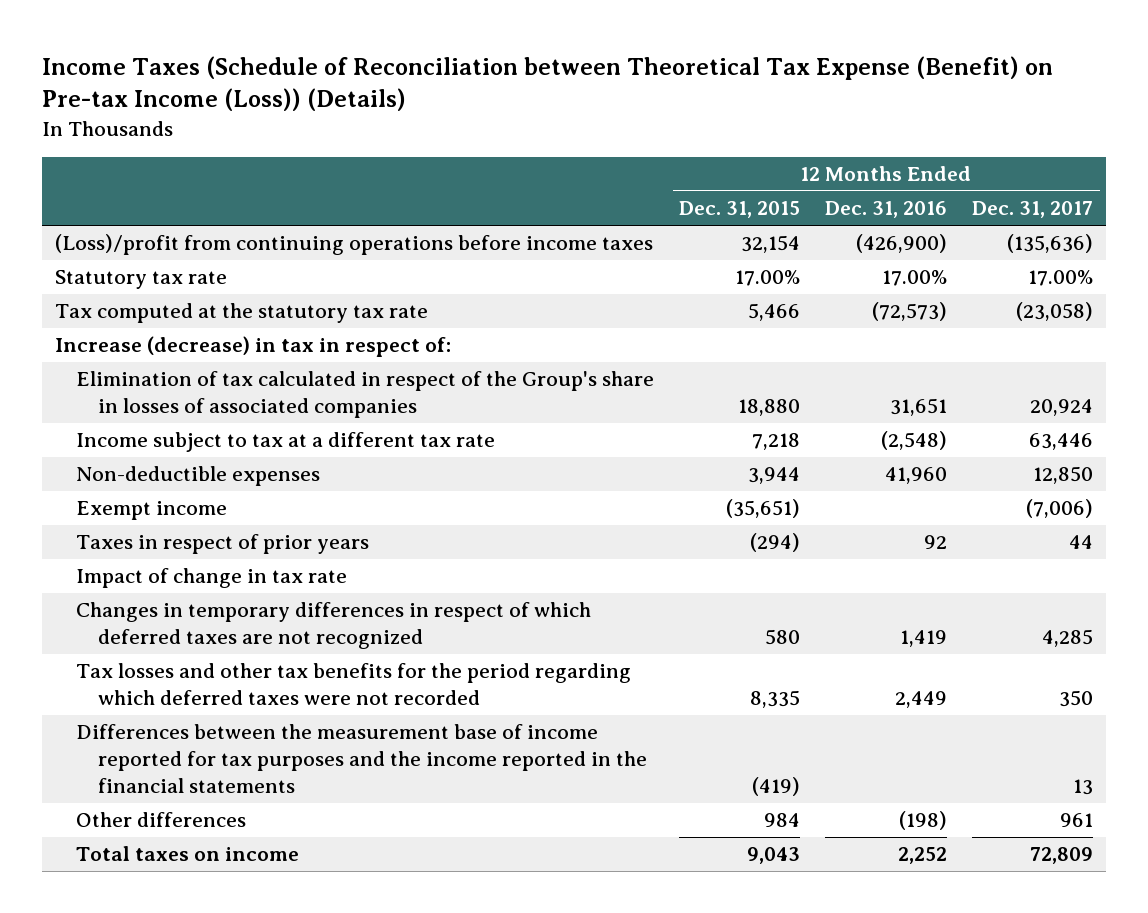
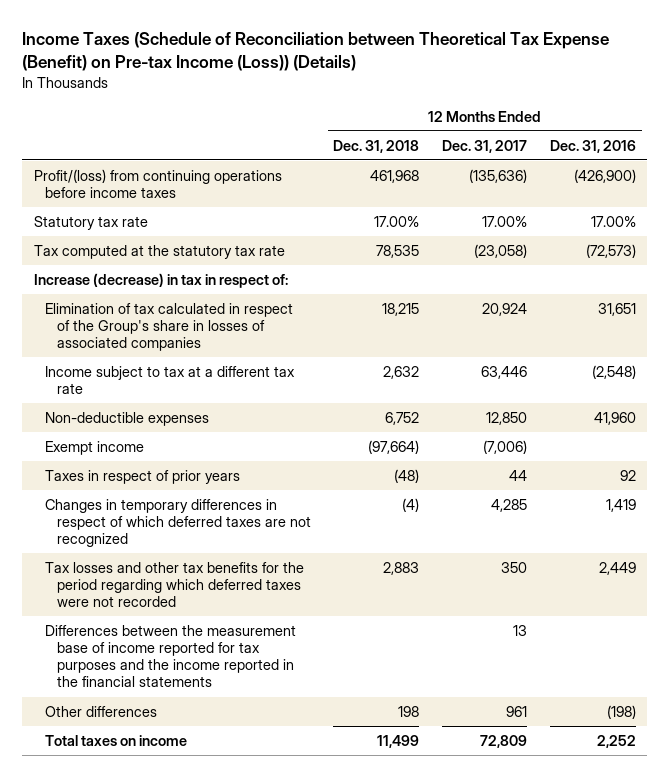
[679,201,801,219] Dec. 31, 2015 -> none
none -> [333,139,420,153] Dec. 31, 2018
[54,234,653,256] (Loss)/profit from continuing operations before income taxes -> [33,168,282,198] Profit/(loss) from continuing operations before income taxes
[76,568,348,589] Impact of change in tax rate -> none

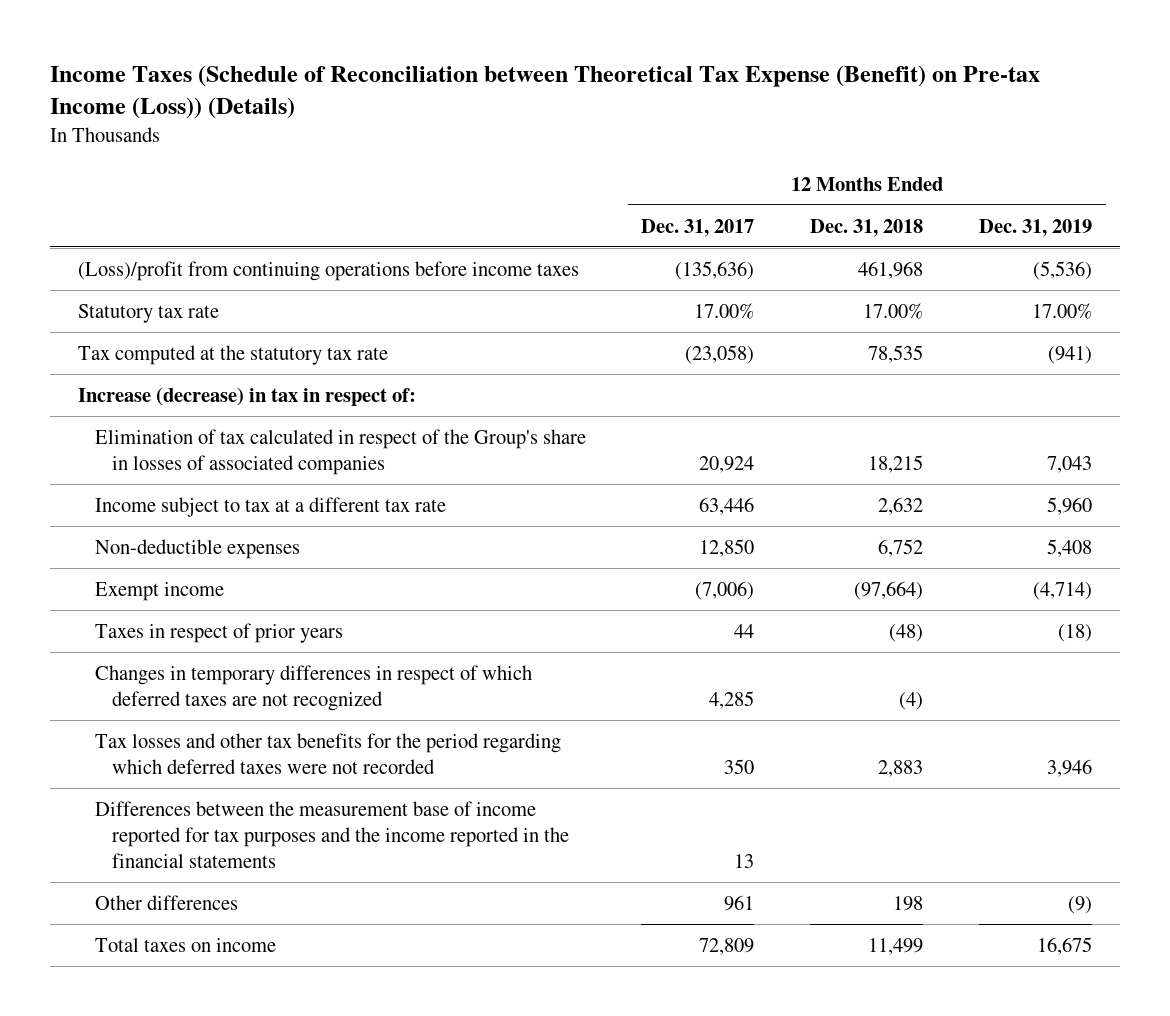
[550,139,637,153] Dec. 31, 2016 -> none
none -> [978,218,1092,237] Dec. 31, 2019
[33,168,282,198] Profit/(loss) from continuing operations before income taxes -> [77,260,579,281] (Loss)/profit from continuing operations before income taxes

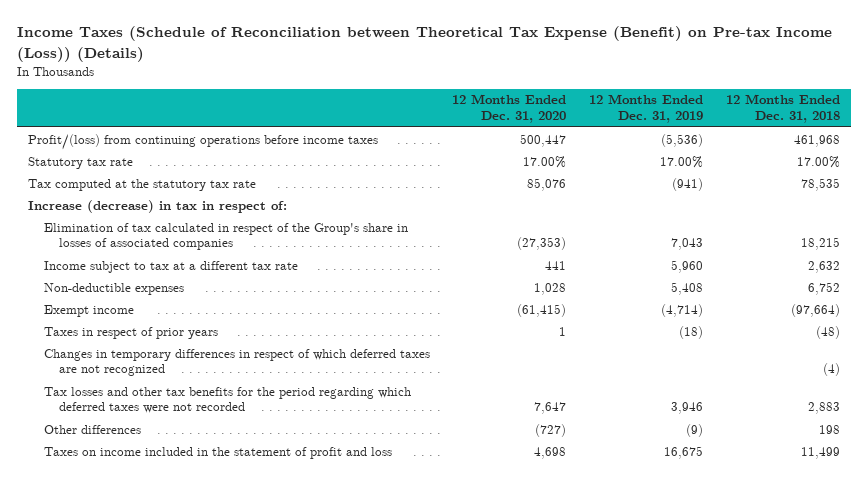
[641,218,755,237] Dec. 31, 2017 -> none
none -> [452,94,567,124] 12 Months Ended Dec. 31, 2020
[77,260,579,281] (Loss)/profit from continuing operations before income taxes -> [28,133,379,150] Profit/(loss) from continuing operations before income taxes
[94,800,569,868] Differences between the measurement base of income reported for tax purposes and the income reported in the financial statements -> none
[94,937,276,952] Total taxes on income -> [43,446,392,459] Taxes on income included in the statement of profit and loss

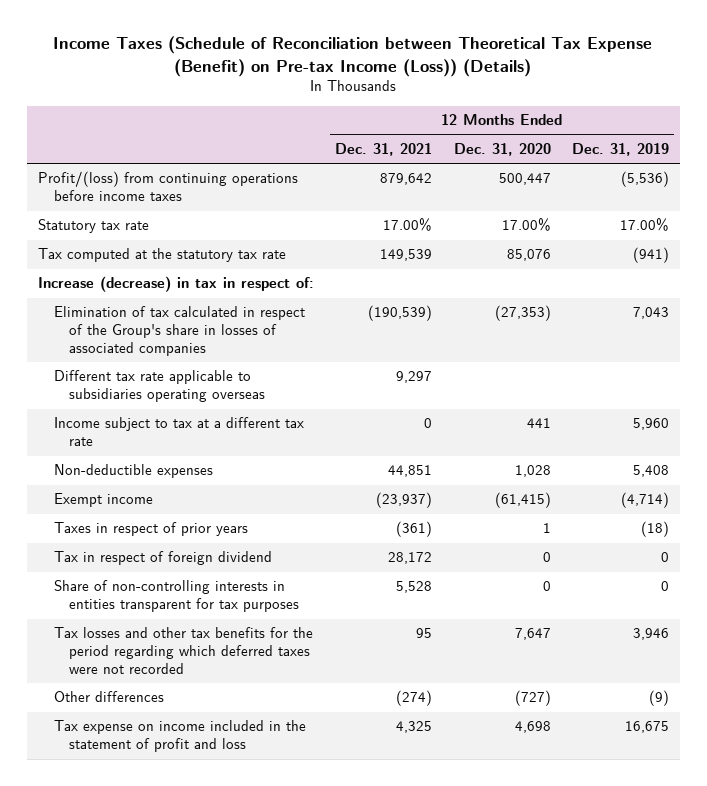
[725,94,840,124] 12 Months Ended Dec. 31, 2018 -> none
none -> [335,142,433,156] Dec. 31, 2021
none -> [53,370,266,403] Different tax rate applicable to subsidiaries operating overseas
[43,348,430,377] Changes in temporary differences in respect of which deferred taxes are not recognized -> none
none -> [53,551,272,566] Tax in respect of foreign dividend
none -> [53,580,300,613] Share of non-controlling interests in entities transparent for tax purposes
[43,446,392,459] Taxes on income included in the statement of profit and loss -> [53,720,306,753] Tax expense on income included in the statement of profit and loss

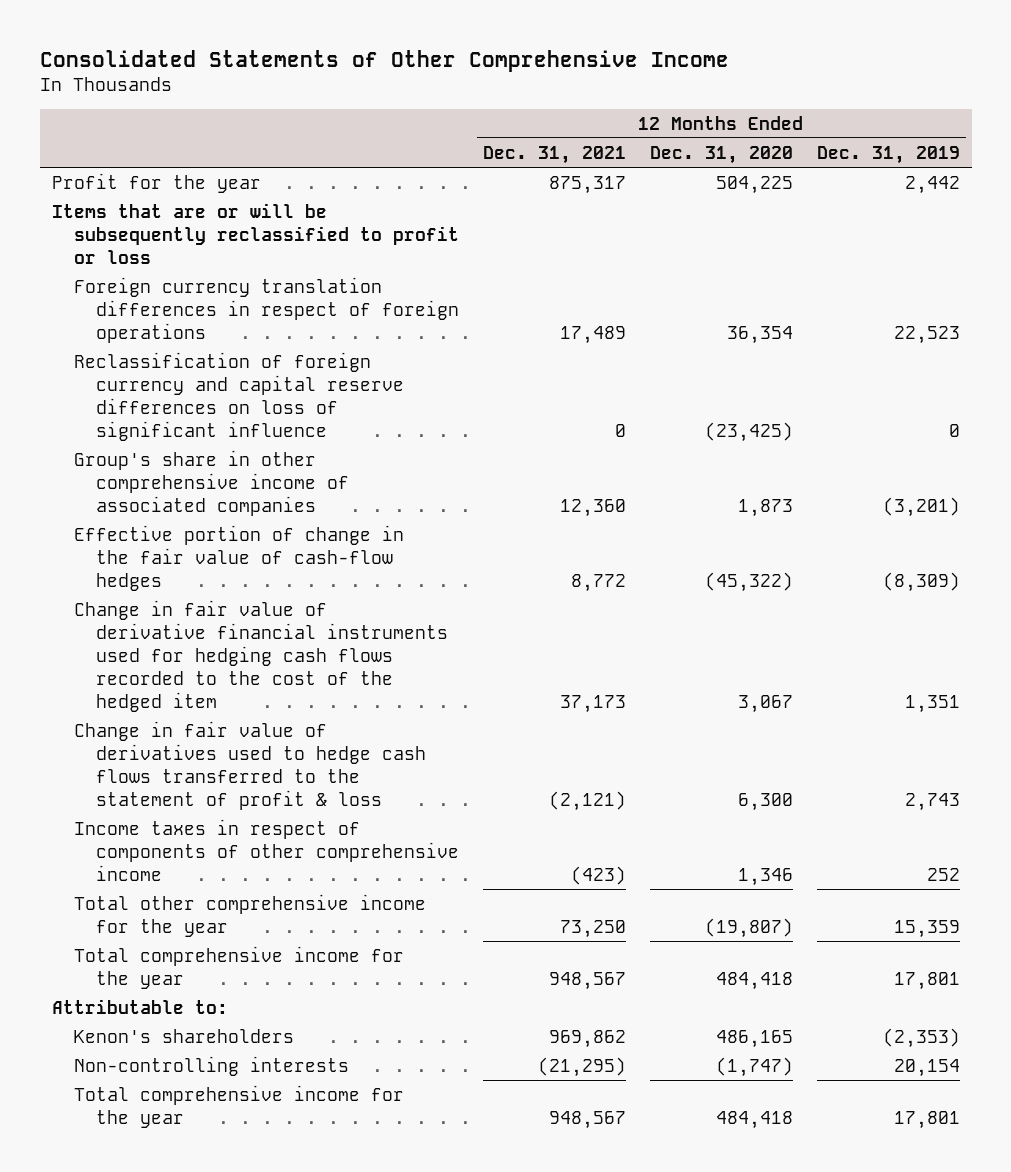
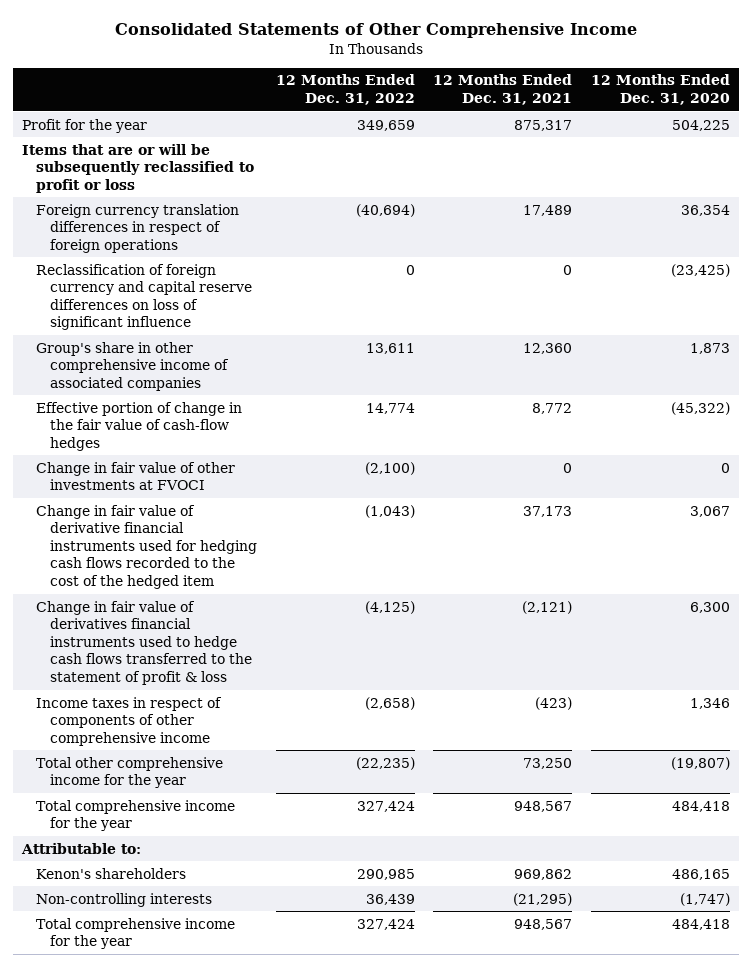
[816,145,960,164] Dec. 31, 2019 -> none
none -> [275,74,415,105] 12 Months Ended Dec. 31, 2022
none -> [36,461,236,491] Change in fair value of other investments at FVOCI
[73,720,426,810] Change in fair value of derivatives used to hedge cash flows transferred to the statement of profit & loss -> [36,600,253,685] Change in fair value of derivatives financial instruments used to hedge cash flows transferred to the statement of profit & loss

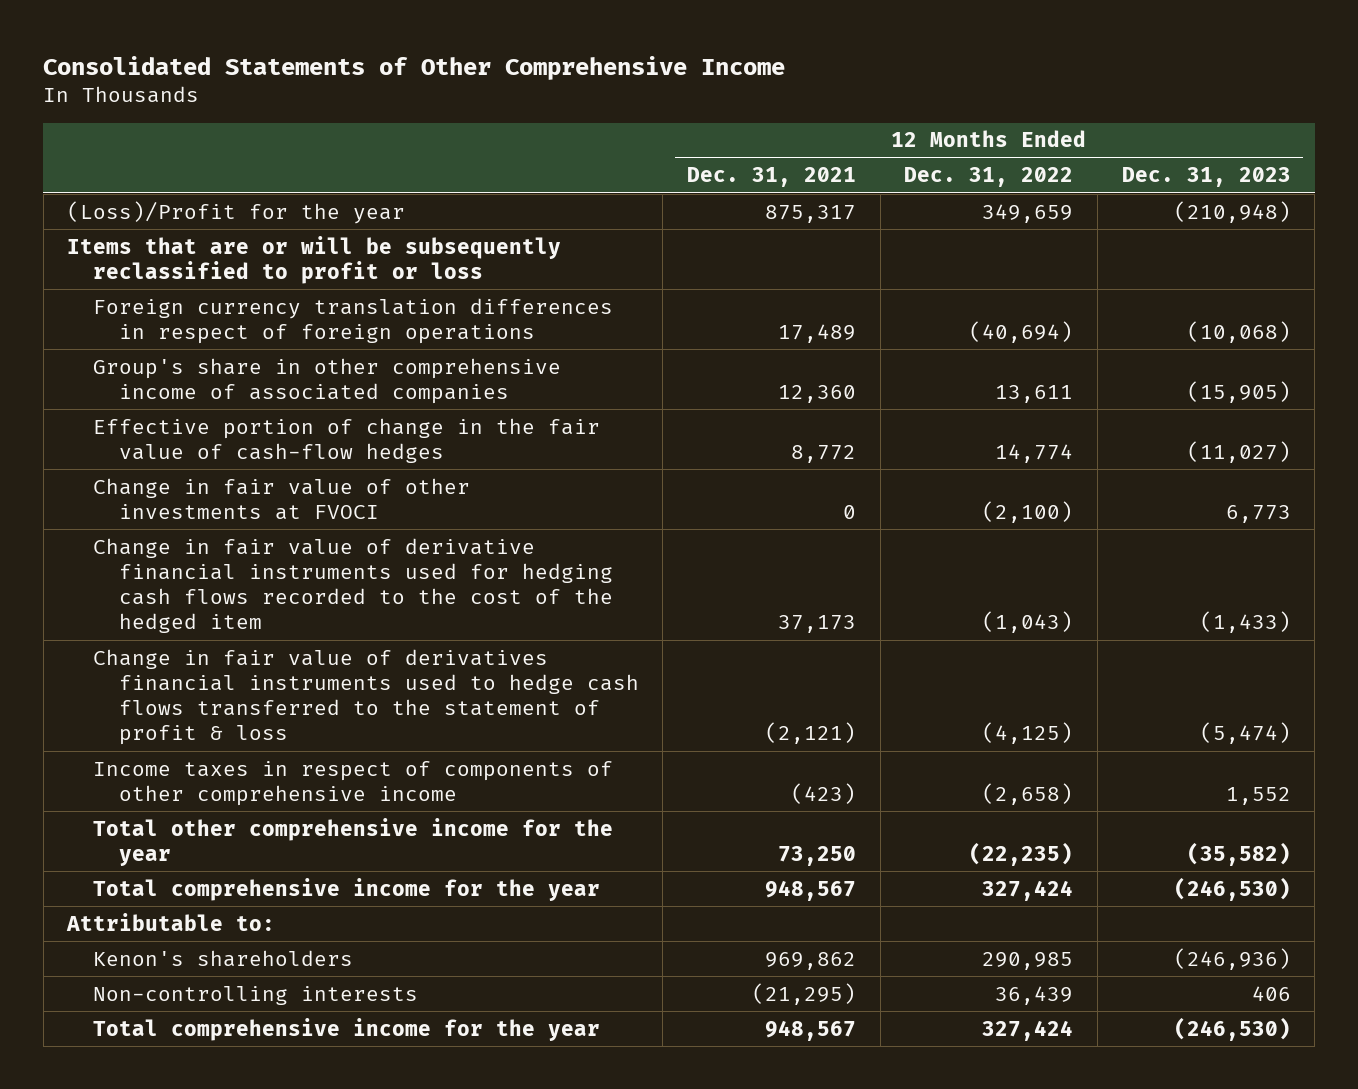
[590,74,730,105] 12 Months Ended Dec. 31, 2020 -> none
none -> [1121,167,1291,188] Dec. 31, 2023
[22,118,148,133] Profit for the year -> [67,200,406,224] (Loss)/Profit for the year
[36,263,253,331] Reclassification of foreign currency and capital reserve differences on loss of significant influence -> none

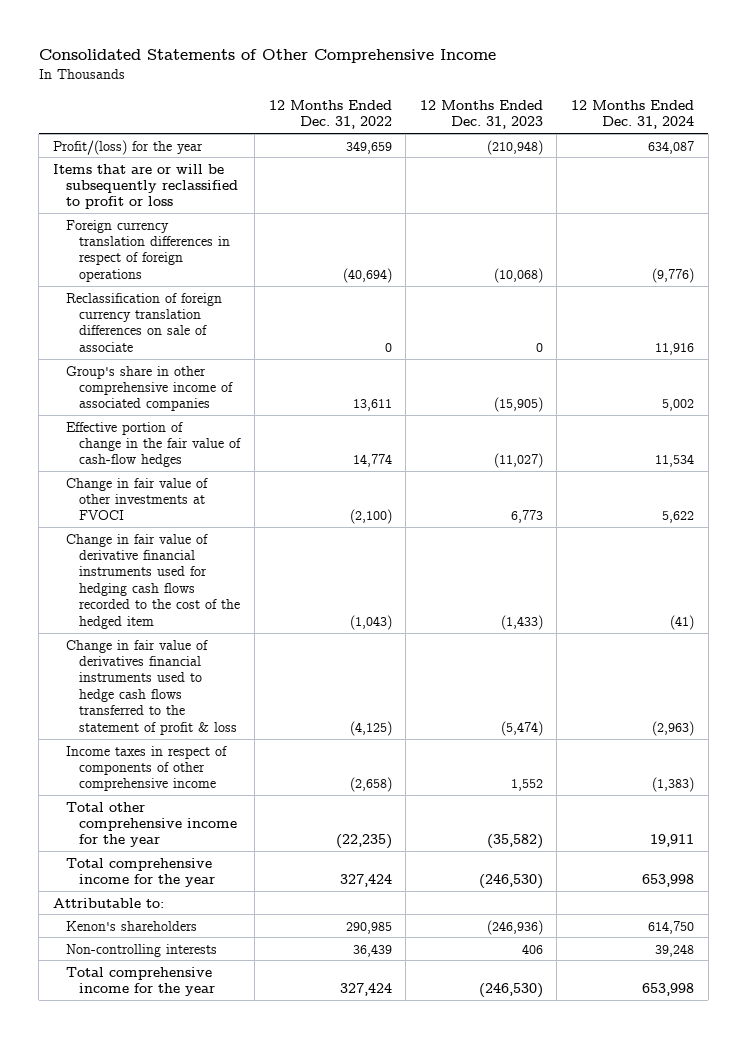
[687,167,857,188] Dec. 31, 2021 -> none
none -> [571,99,695,130] 12 Months Ended Dec. 31, 2024
[67,200,406,224] (Loss)/Profit for the year -> [52,139,203,155] Profit/(loss) for the year
none -> [65,292,222,352] Reclassification of foreign currency translation differences on sale of associate

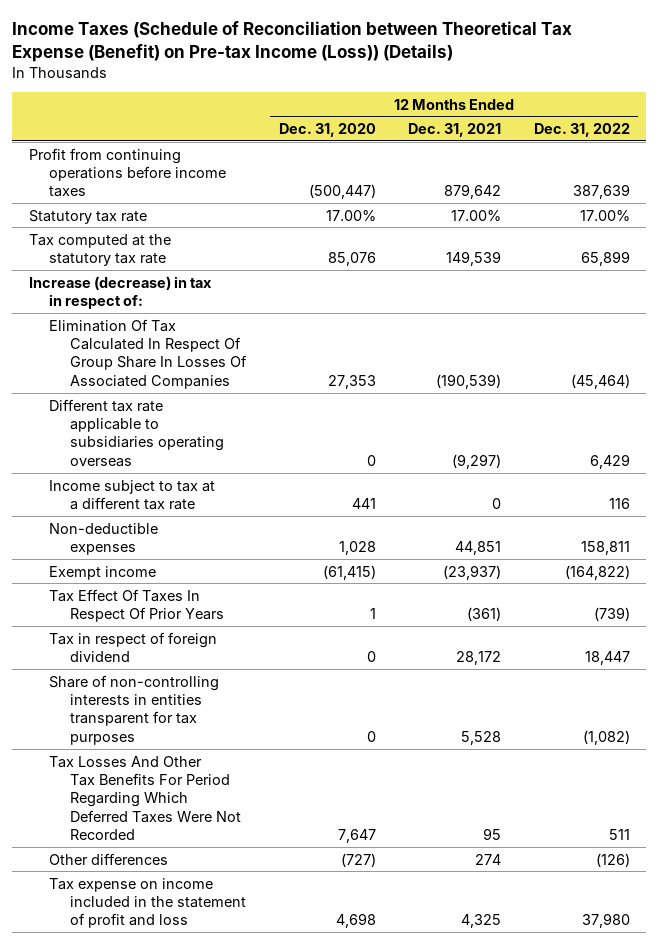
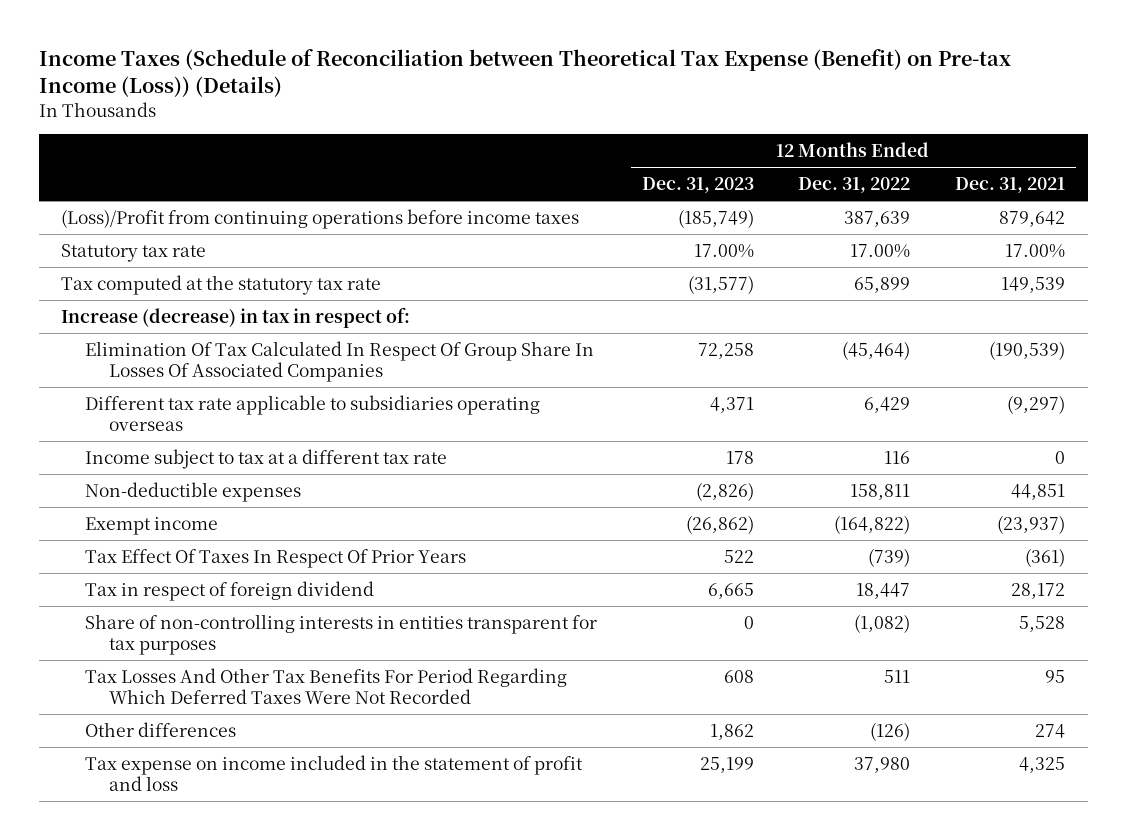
[278,123,376,138] Dec. 31, 2020 -> none
none -> [641,176,754,193] Dec. 31, 2023
[28,147,227,198] Profit from continuing operations before income taxes -> [61,208,580,229] (Loss)/Profit from continuing operations before income taxes

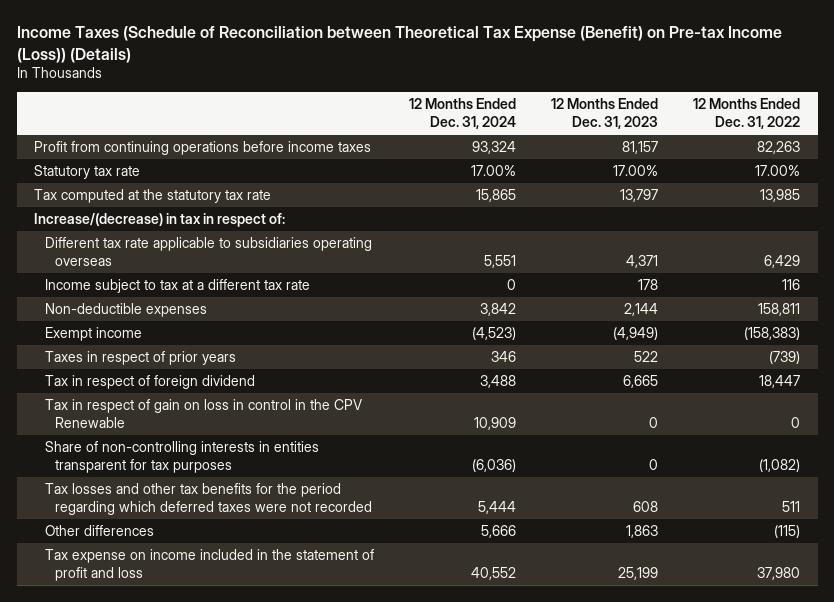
[955,176,1066,193] Dec. 31, 2021 -> none
none -> [408,98,516,130] 12 Months Ended Dec. 31, 2024
[61,208,580,229] (Loss)/Profit from continuing operations before income taxes -> [34,141,372,156] Profit from continuing operations before income taxes
[677,208,754,228] (185,749) -> [621,141,658,155] 81,157
[844,210,911,227] 387,639 -> [756,141,800,155] 82,263
[85,340,595,383] Elimination Of Tax Calculated In Respect Of Group Share In Losses Of Associated Companies -> none
[687,274,754,294] (31,577) -> [619,189,658,203] 13,797
[854,276,911,293] 65,899 -> [759,189,800,203] 13,985
[61,306,411,328] Increase (decrease) in tax in respect of: -> [34,213,286,228] Increase/(decrease) in tax in respect of:
[695,481,754,501] (2,826) -> [623,303,658,317] 2,144
[685,514,754,534] (26,862) -> [612,327,658,341] (4,949)
[834,514,911,534] (164,822) -> [743,327,800,341] (158,383)
[85,548,467,568] Tax Effect Of Taxes In Respect Of Prior Years -> [44,351,236,366] Taxes in respect of prior years
none -> [44,399,362,428] Tax in respect of gain on loss in control in the CPV Renewable
[85,667,568,705] Tax Losses And Other Tax Benefits For Period Regarding Which Deferred Taxes Were Not Recorded -> [44,483,373,515] Tax losses and other tax benefits for the period regarding which deferred taxes were not recorded
[709,723,754,740] 1,862 -> [625,525,658,539] 1,863
[870,721,911,741] (126) -> [773,525,800,539] (115)

